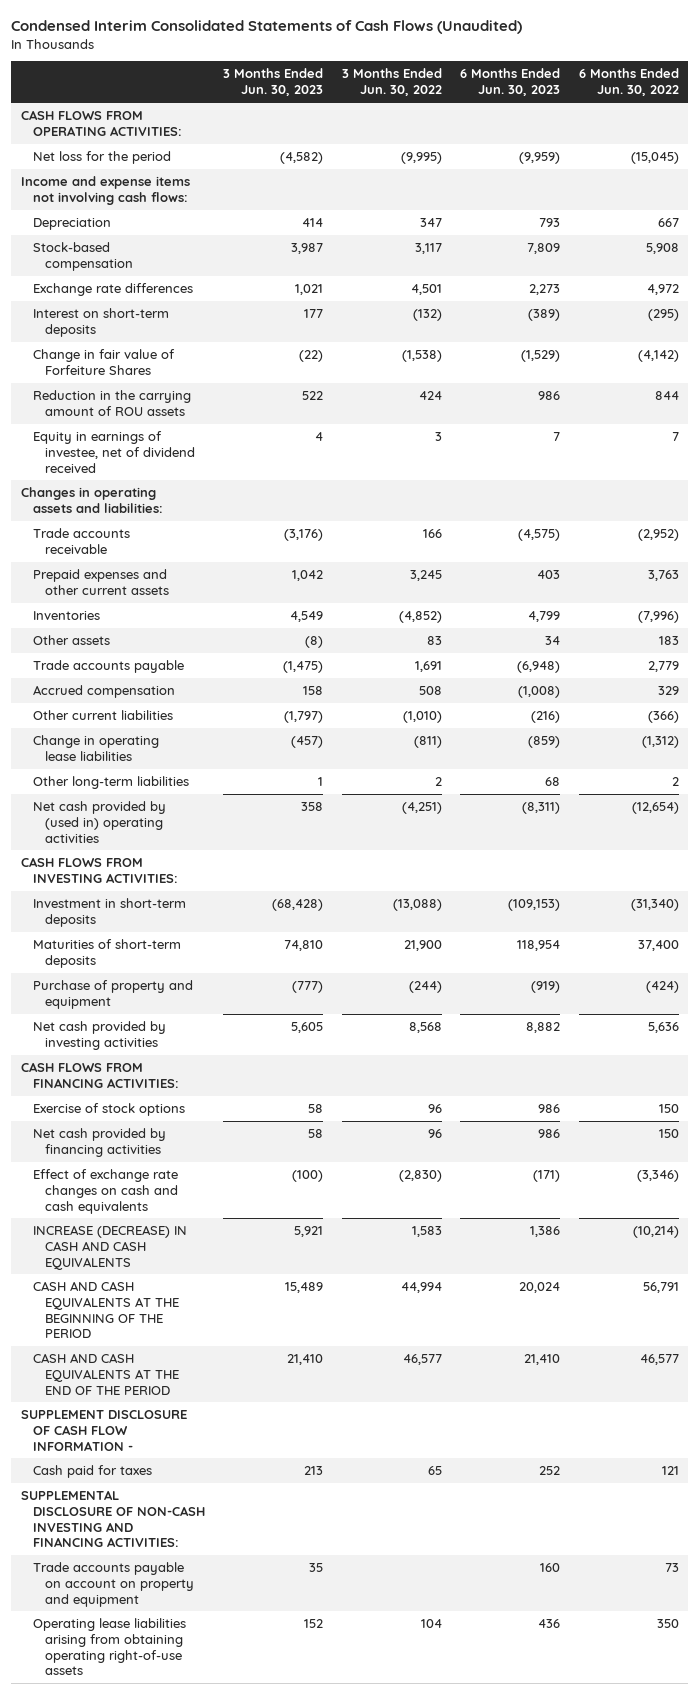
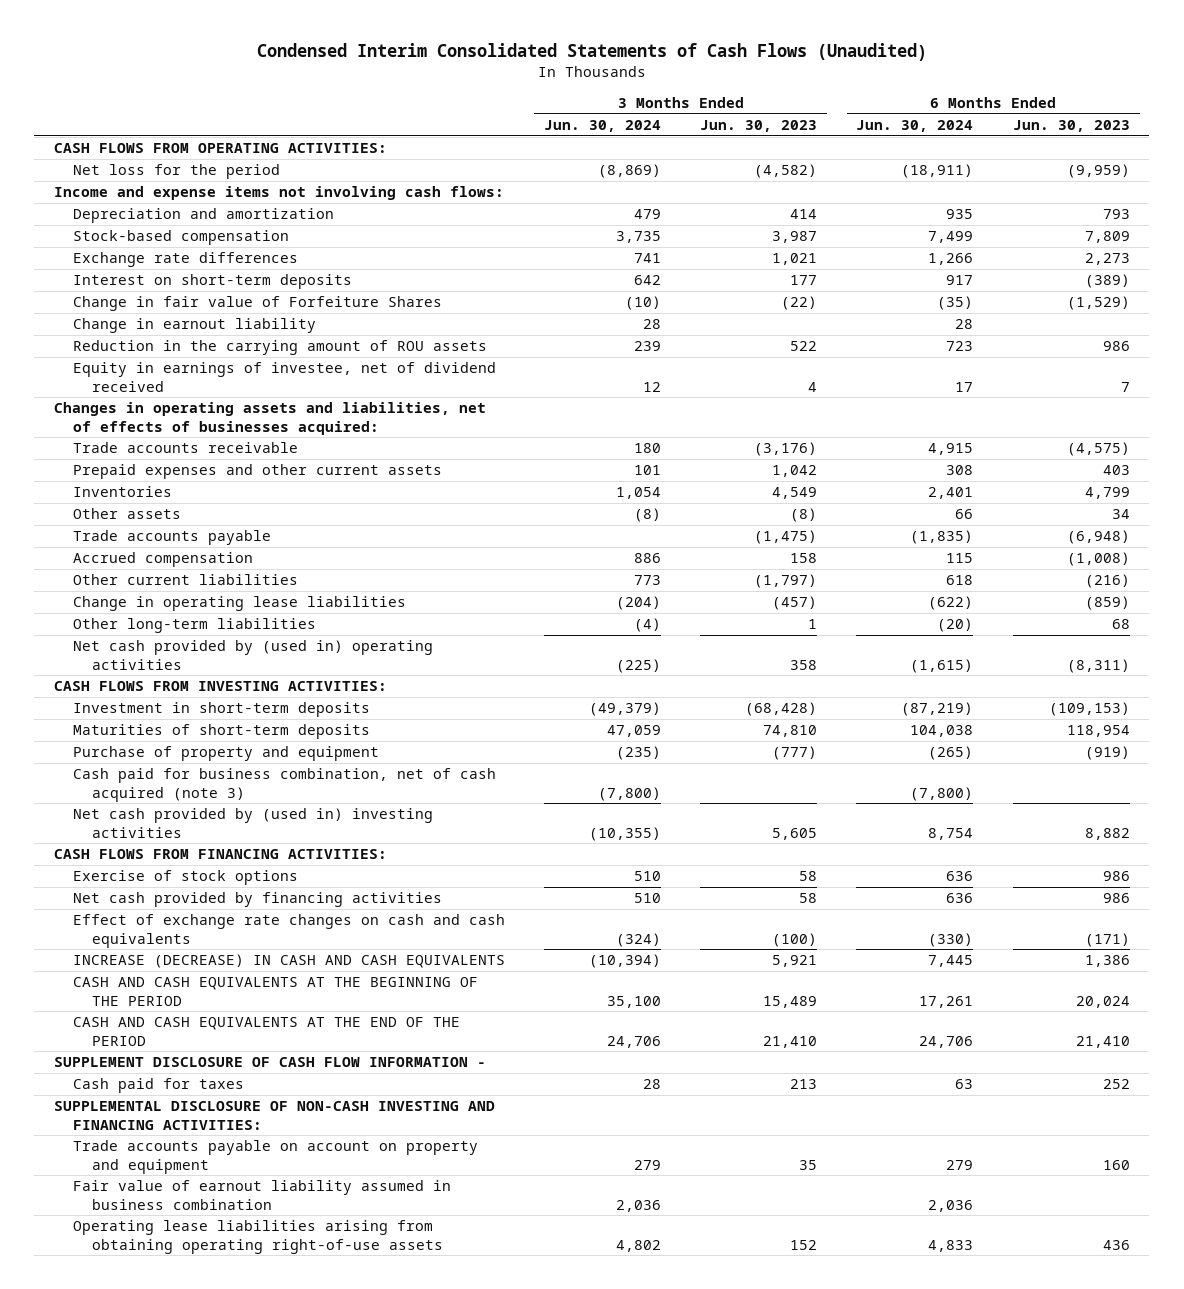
[341,68,442,97] 3 Months Ended Jun. 30, 2022 -> none
[578,68,679,97] 6 Months Ended Jun. 30, 2022 -> none
none -> [544,119,662,132] Jun. 30, 2024
none -> [856,119,974,132] Jun. 30, 2024
[32,218,111,231] Depreciation -> [72,208,334,224] Depreciation and amortization
none -> [72,318,316,334] Change in earnout liability
[20,487,163,513] Changes in operating assets and liabilities: -> [54,402,487,435] Changes in operating assets and liabilities, net of effects of businesses acquired:
none -> [72,768,496,802] Cash paid for business combination, net of cash acquired (note 3)
[32,1021,166,1050] Net cash provided by investing activities -> [72,808,433,838] Net cash provided by (used in) investing activities
none -> [72,1180,451,1210] Fair value of earnout liability assumed in business combination

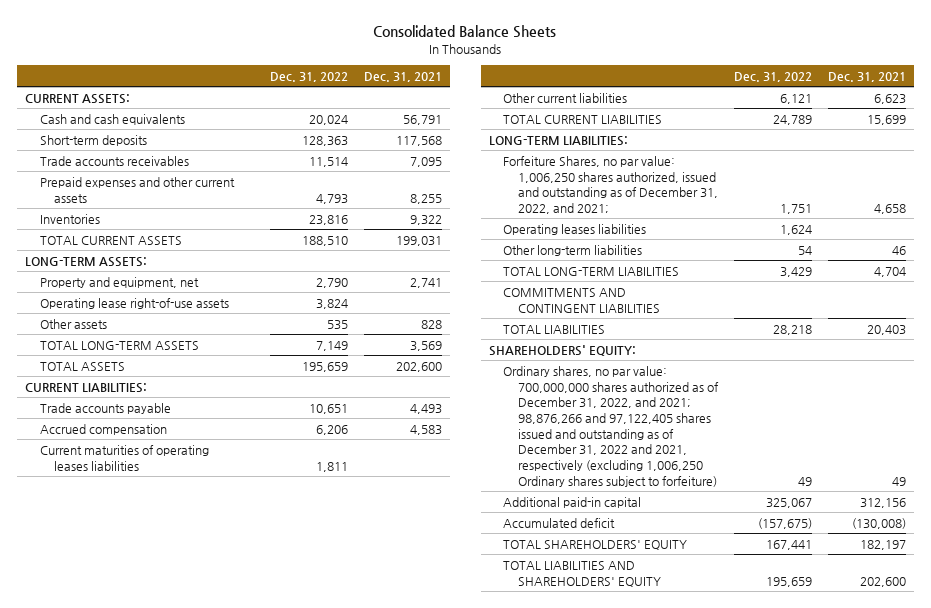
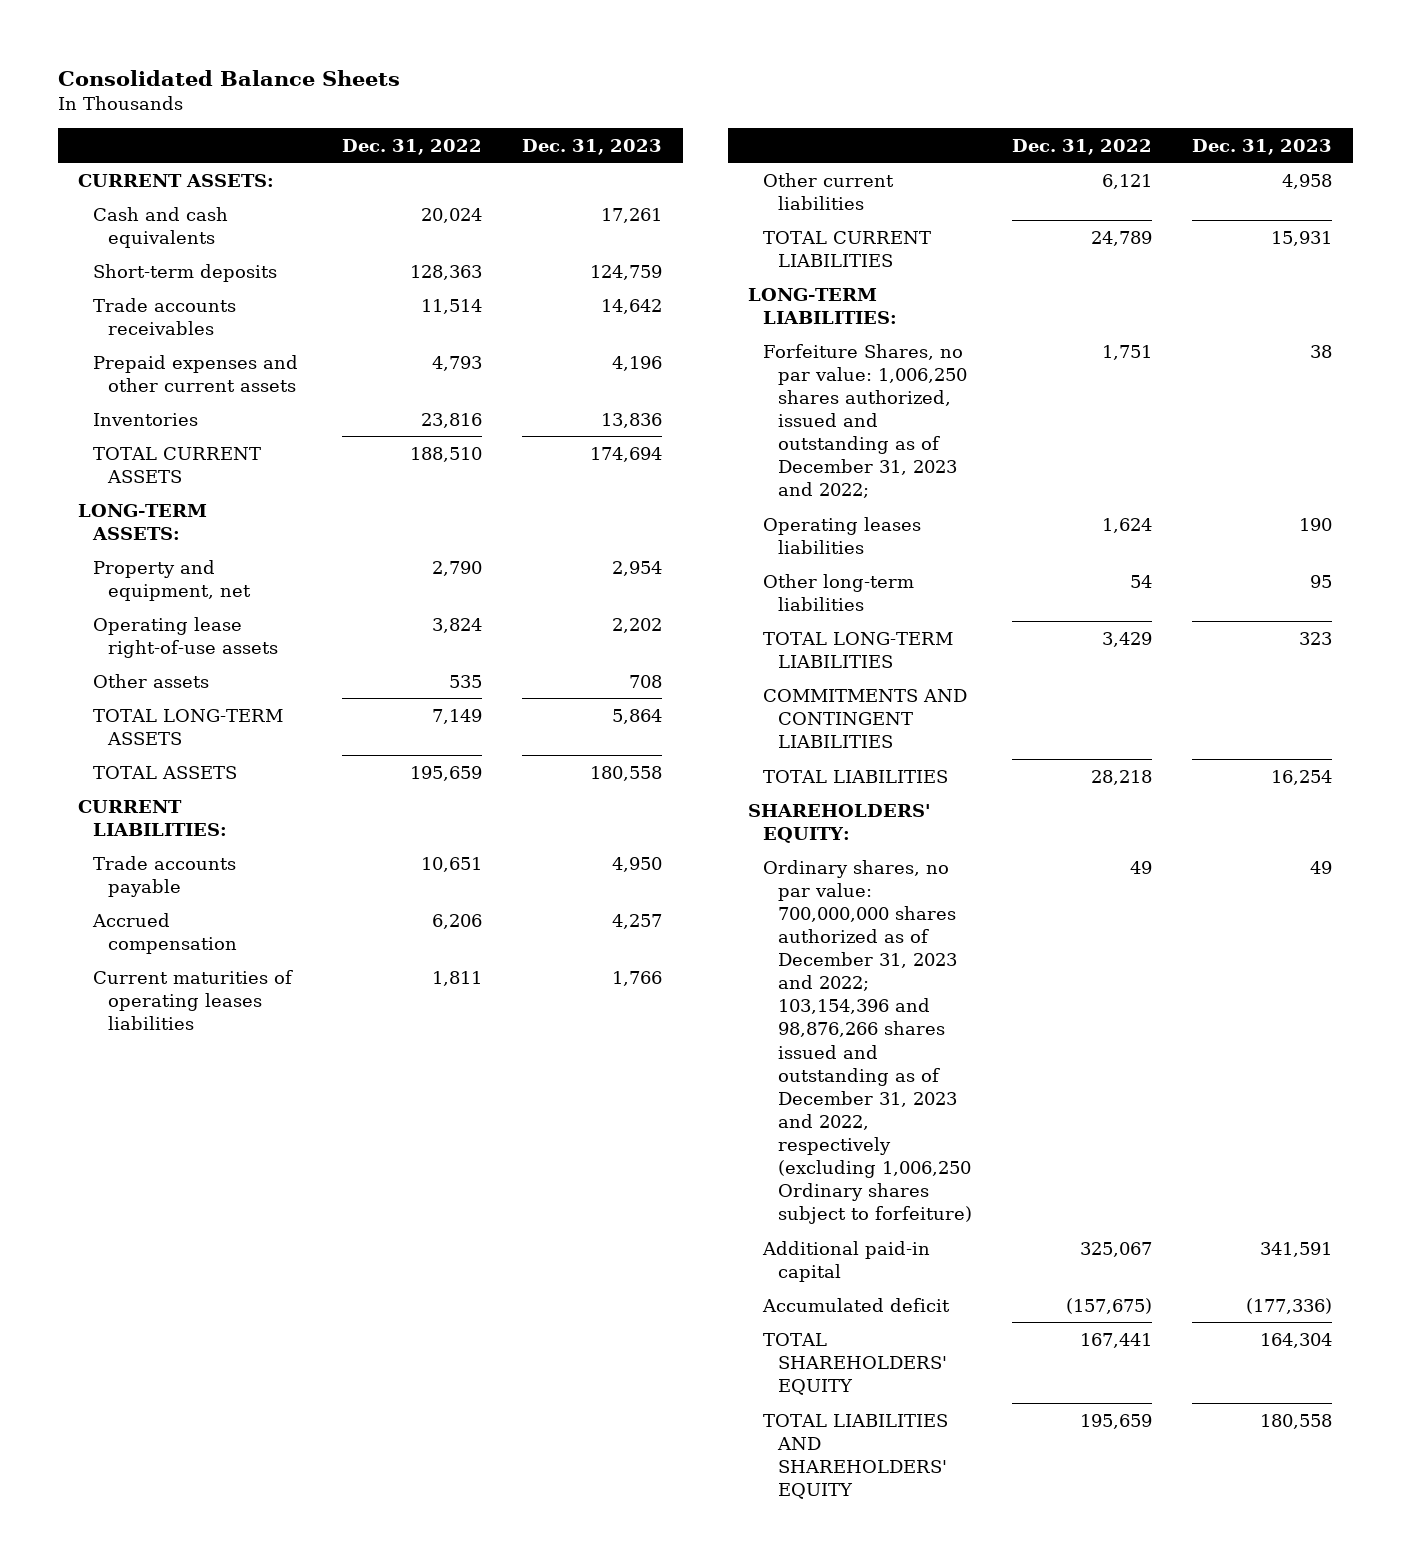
[364,71,443,82] Dec. 31, 2021 -> none
none -> [522,138,663,155] Dec. 31, 2023
[503,155,718,214] Forfeiture Shares, no par value: 1,006,250 shares authorized, issued and outstanding as of December 31, 2022, and 2021; -> [762,343,968,499] Forfeiture Shares, no par value: 1,006,250 shares authorized, issued and outstanding as of December 31, 2023 and 2022;
[503,365,719,487] Ordinary shares, no par value: 700,000,000 shares authorized as of December 31, 2022, and 2021; 98,876,266 and 97,122,405 shares issued and outstanding as of December 31, 2022 and 2021, respectively (excluding 1,006,250 Ordinary shares subject to forfeiture) -> [762,859,973,1225] Ordinary shares, no par value: 700,000,000 shares authorized as of December 31, 2023 and 2022; 103,154,396 and 98,876,266 shares issued and outstanding as of December 31, 2023 and 2022, respectively (excluding 1,006,250 Ordinary shares subject to forfeiture)

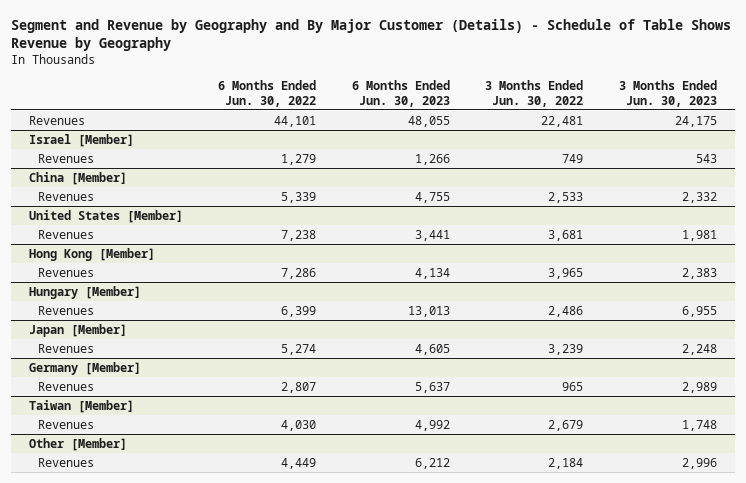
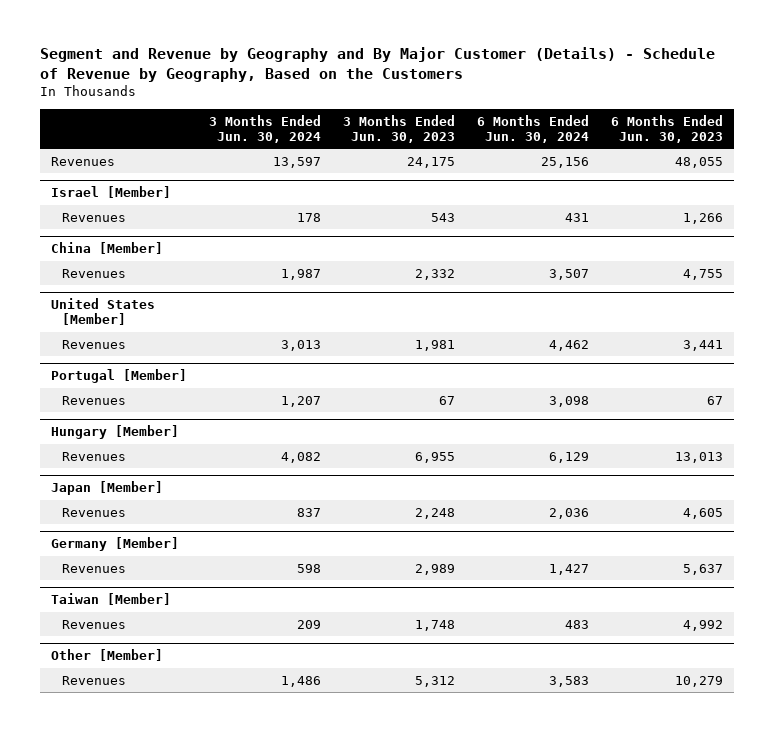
[11,18,732,52] Segment and Revenue by Geography and By Major Customer (Details) - Schedule of Table Shows Revenue by Geography -> [39,47,715,83] Segment and Revenue by Geography and By Major Customer (Details) - Schedule of Revenue by Geography, Based on the Customers
[218,79,317,107] 6 Months Ended Jun. 30, 2022 -> none
[485,79,584,107] 3 Months Ended Jun. 30, 2022 -> none
none -> [208,114,321,143] 3 Months Ended Jun. 30, 2024
none -> [477,114,590,143] 6 Months Ended Jun. 30, 2024
[28,247,155,261] Hong Kong [Member] -> none
none -> [50,369,187,384] Portugal [Member]
[414,267,450,279] 4,134 -> [707,395,724,405] 67
[681,267,717,279] 2,383 -> [438,395,455,405] 67
[414,457,450,469] 6,212 -> [675,675,724,687] 10,279
[681,457,717,469] 2,996 -> [414,675,455,687] 5,312

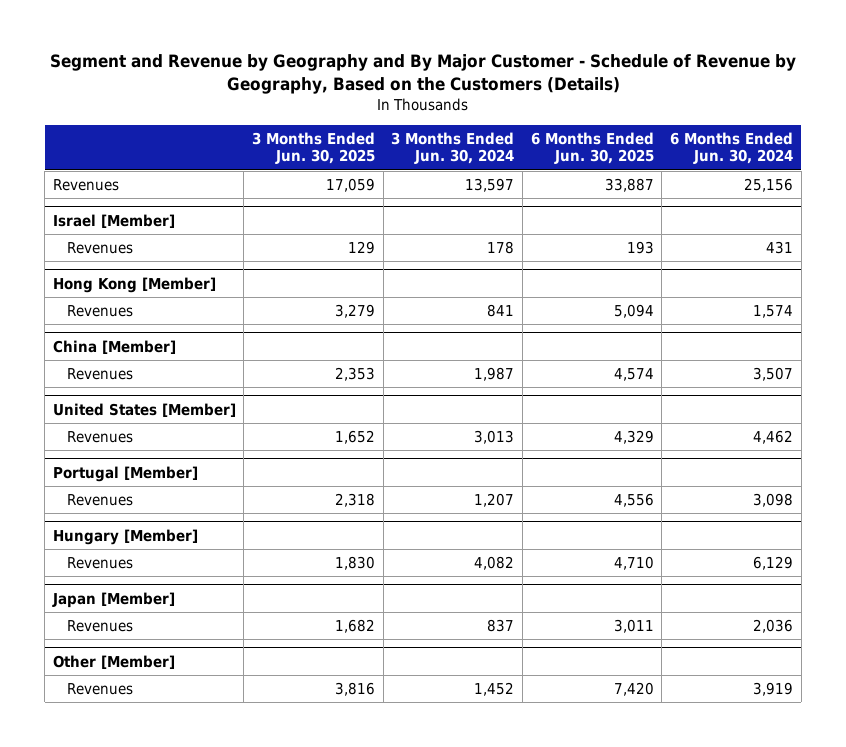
[39,47,715,83] Segment and Revenue by Geography and By Major Customer (Details) - Schedule of Revenue by Geography, Based on the Customers -> [49,54,796,95] Segment and Revenue by Geography and By Major Customer - Schedule of Revenue by Geography, Based on the Customers (Details)
[342,114,455,143] 3 Months Ended Jun. 30, 2023 -> none
[611,114,724,143] 6 Months Ended Jun. 30, 2023 -> none
none -> [252,131,376,165] 3 Months Ended Jun. 30, 2025
none -> [530,131,654,165] 6 Months Ended Jun. 30, 2025
none -> [52,276,216,293] Hong Kong [Member]
none -> [67,304,134,317] Revenues
[50,537,179,552] Germany [Member] -> none
[61,563,126,573] Revenues -> none
[50,593,171,606] Taiwan [Member] -> none
[61,619,126,629] Revenues -> none
[280,675,321,687] 1,486 -> [474,681,515,696] 1,452
[549,675,590,687] 3,583 -> [753,681,794,696] 3,919

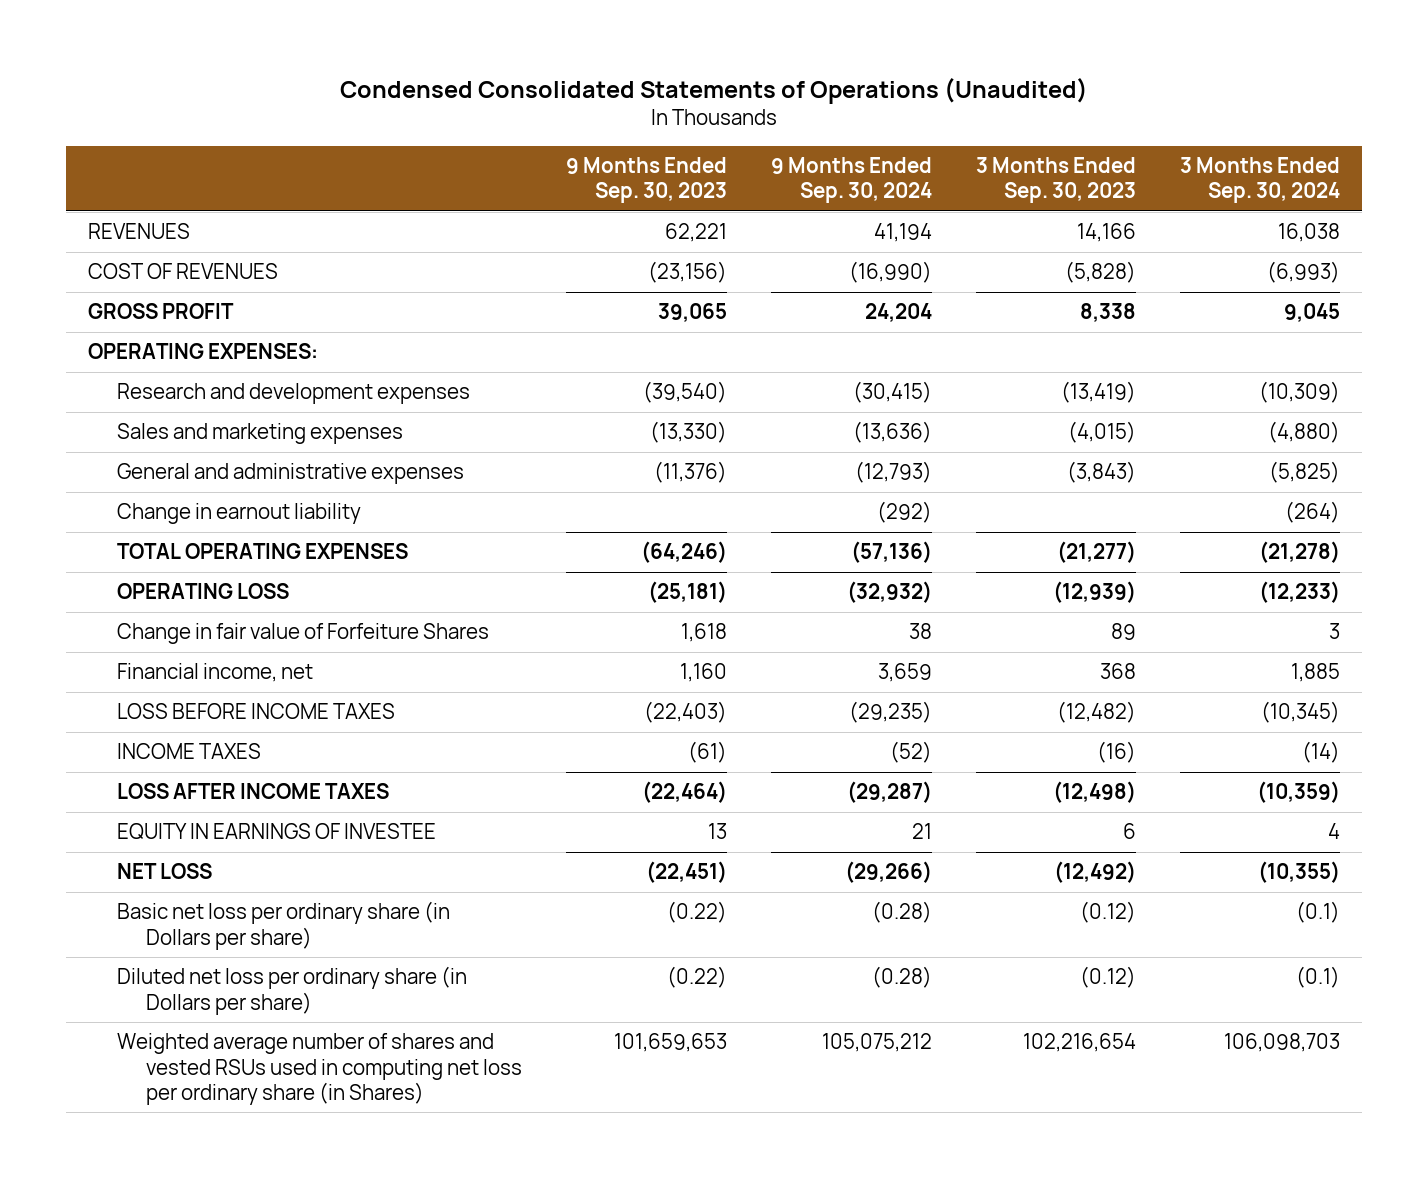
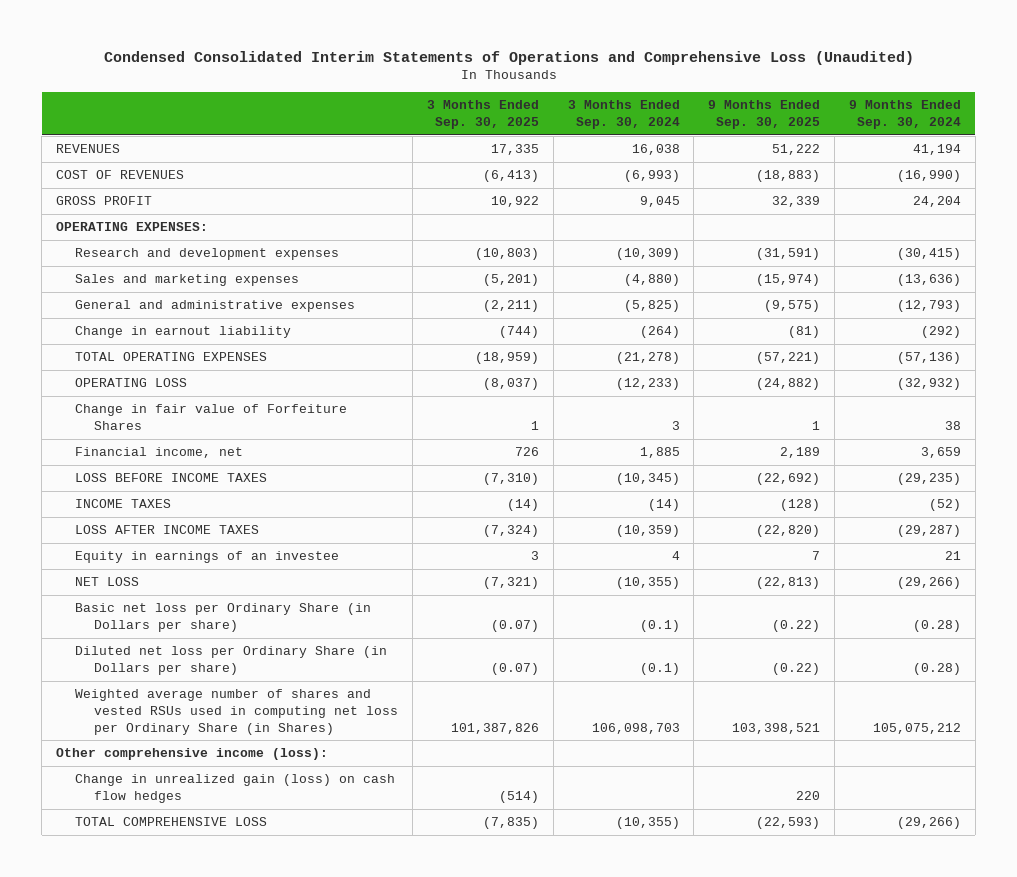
[339,77,1088,104] Condensed Consolidated Statements of Operations (Unaudited) -> [103,50,914,65] Condensed Consolidated Interim Statements of Operations and Comprehensive Loss (Unaudited)
[566,157,728,204] 9 Months Ended Sep. 30, 2023 -> none
[976,157,1137,204] 3 Months Ended Sep. 30, 2023 -> none
none -> [426,100,539,130] 3 Months Ended Sep. 30, 2025
none -> [708,100,821,130] 9 Months Ended Sep. 30, 2025
[116,823,436,840] EQUITY IN EARNINGS OF INVESTEE -> [75,551,340,564] Equity in earnings of an investee
[116,901,450,950] Basic net loss per ordinary share (in Dollars per share) -> [75,603,372,632] Basic net loss per Ordinary Share (in Dollars per share)
[116,966,467,1015] Diluted net loss per ordinary share (in Dollars per share) -> [75,646,388,675] Diluted net loss per Ordinary Share (in Dollars per share)
[116,1033,523,1105] Weighted average number of shares and vested RSUs used in computing net loss per ordinary share (in Shares) -> [75,689,399,735] Weighted average number of shares and vested RSUs used in computing net loss per Ordinary Share (in Shares)
none -> [56,748,329,761] Other comprehensive income (loss):
none -> [75,774,396,803] Change in unrealized gain (loss) on cash flow hedges
none -> [75,817,268,827] TOTAL COMPREHENSIVE LOSS

